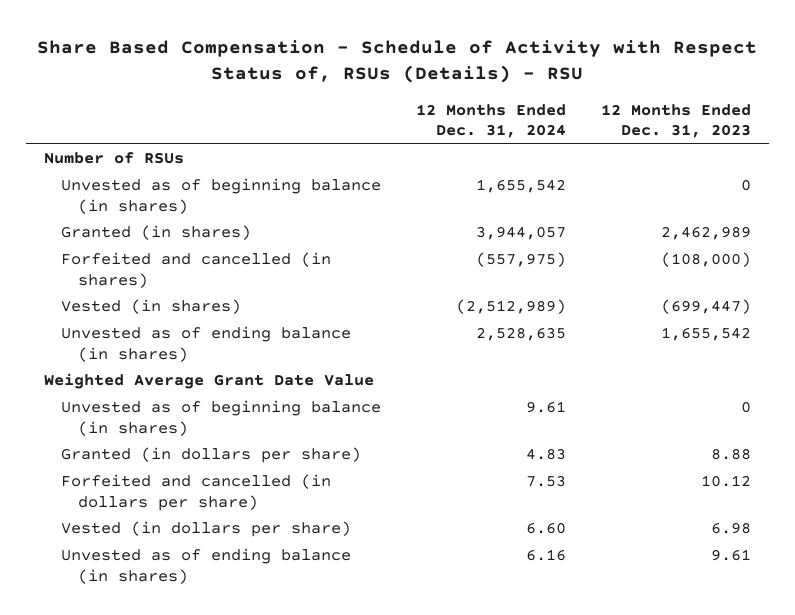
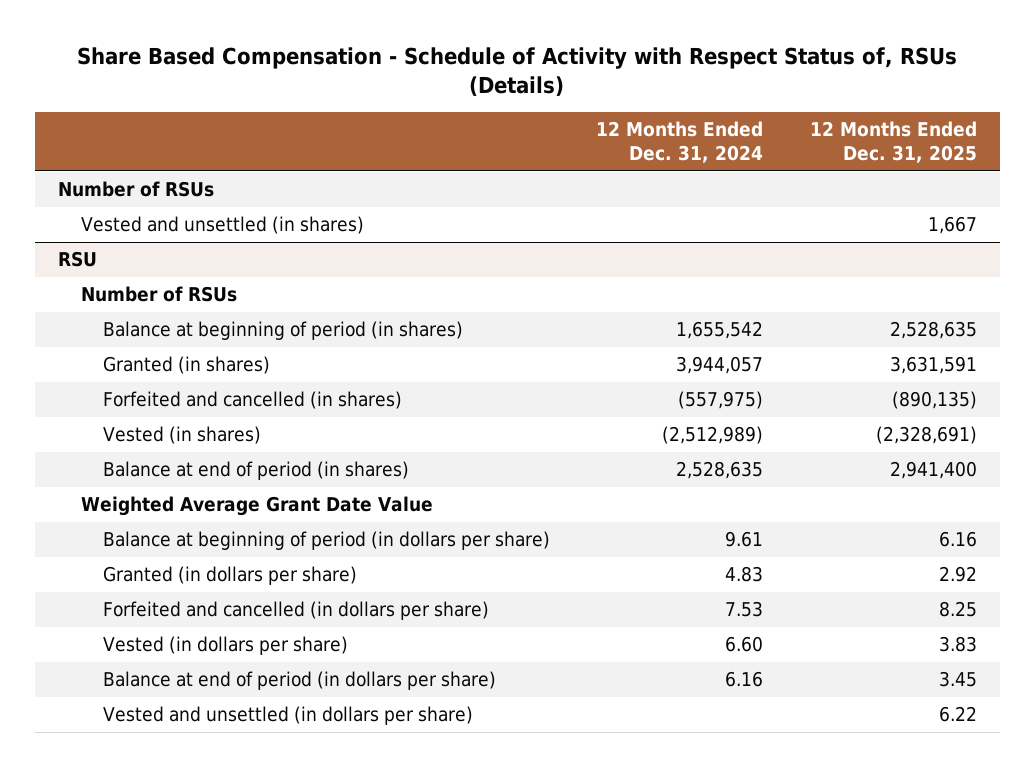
[37,39,758,84] Share Based Compensation - Schedule of Activity with Respect Status of, RSUs (Details) - RSU -> [77,47,958,97] Share Based Compensation - Schedule of Activity with Respect Status of, RSUs (Details)
[601,103,752,139] 12 Months Ended Dec. 31, 2023 -> none
none -> [809,121,977,164] 12 Months Ended Dec. 31, 2025
none -> [80,216,364,235] Vested and unsettled (in shares)
none -> [58,251,98,268] RSU
none -> [80,286,237,303] Number of RSUs
[60,178,381,214] Unvested as of beginning balance (in shares) -> [103,321,464,341] Balance at beginning of period (in shares)
[60,326,351,362] Unvested as of ending balance (in shares) -> [103,461,410,481] Balance at end of period (in shares)
[60,400,381,436] Unvested as of beginning balance (in shares) -> [103,531,551,551] Balance at beginning of period (in dollars per share)
[60,548,351,584] Unvested as of ending balance (in shares) -> [103,671,497,691] Balance at end of period (in dollars per share)
none -> [103,706,474,726] Vested and unsettled (in dollars per share)

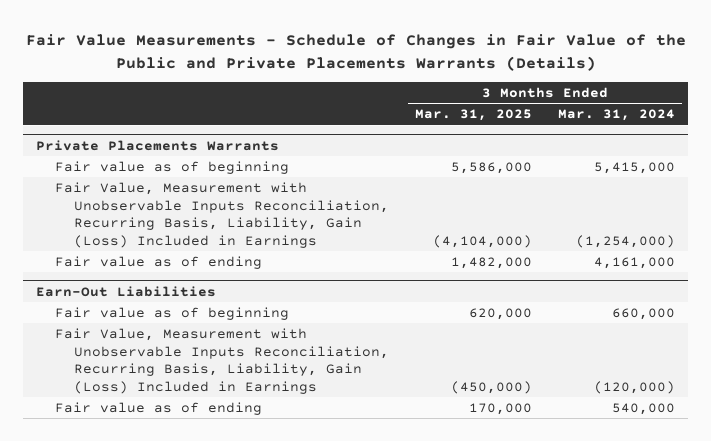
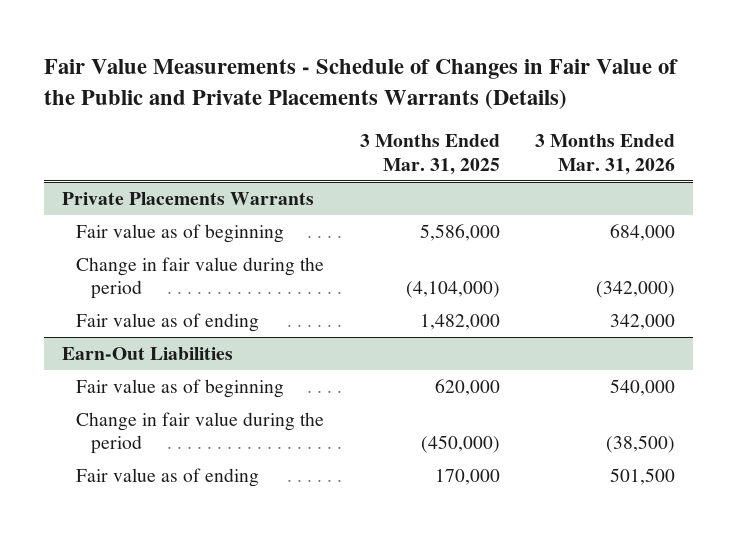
[558,109,676,122] Mar. 31, 2024 -> none
none -> [535,134,676,175] 3 Months Ended Mar. 31, 2026
[54,181,389,248] Fair Value, Measurement with Unobservable Inputs Reconciliation, Recurring Basis, Liability, Gain (Loss) Included in Earnings -> [76,256,325,300] Change in fair value during the period
[54,327,389,394] Fair Value, Measurement with Unobservable Inputs Reconciliation, Recurring Basis, Liability, Gain (Loss) Included in Earnings -> [76,411,325,455] Change in fair value during the period

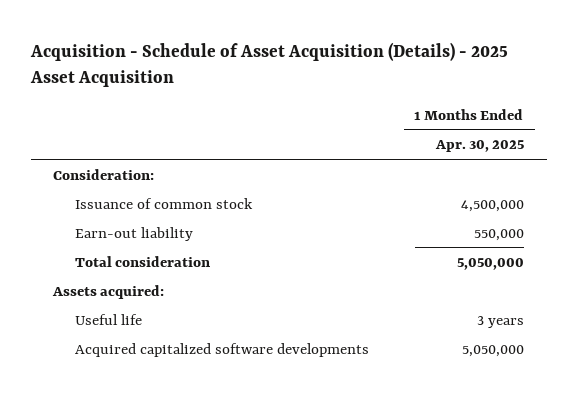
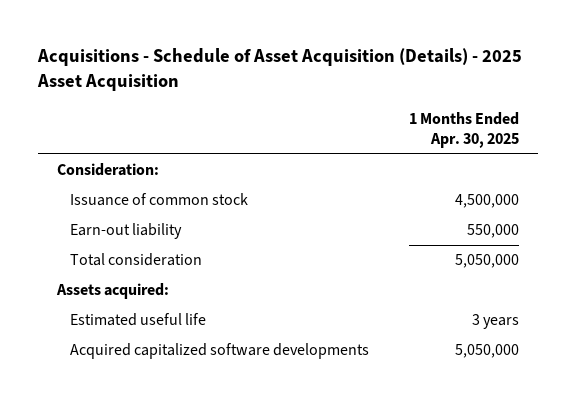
[29,42,508,88] Acquisition - Schedule of Asset Acquisition (Details) - 2025 Asset Acquisition -> [36,48,522,92] Acquisitions - Schedule of Asset Acquisition (Details) - 2025 Asset Acquisition
[75,313,143,325] Useful life -> [69,313,206,327] Estimated useful life

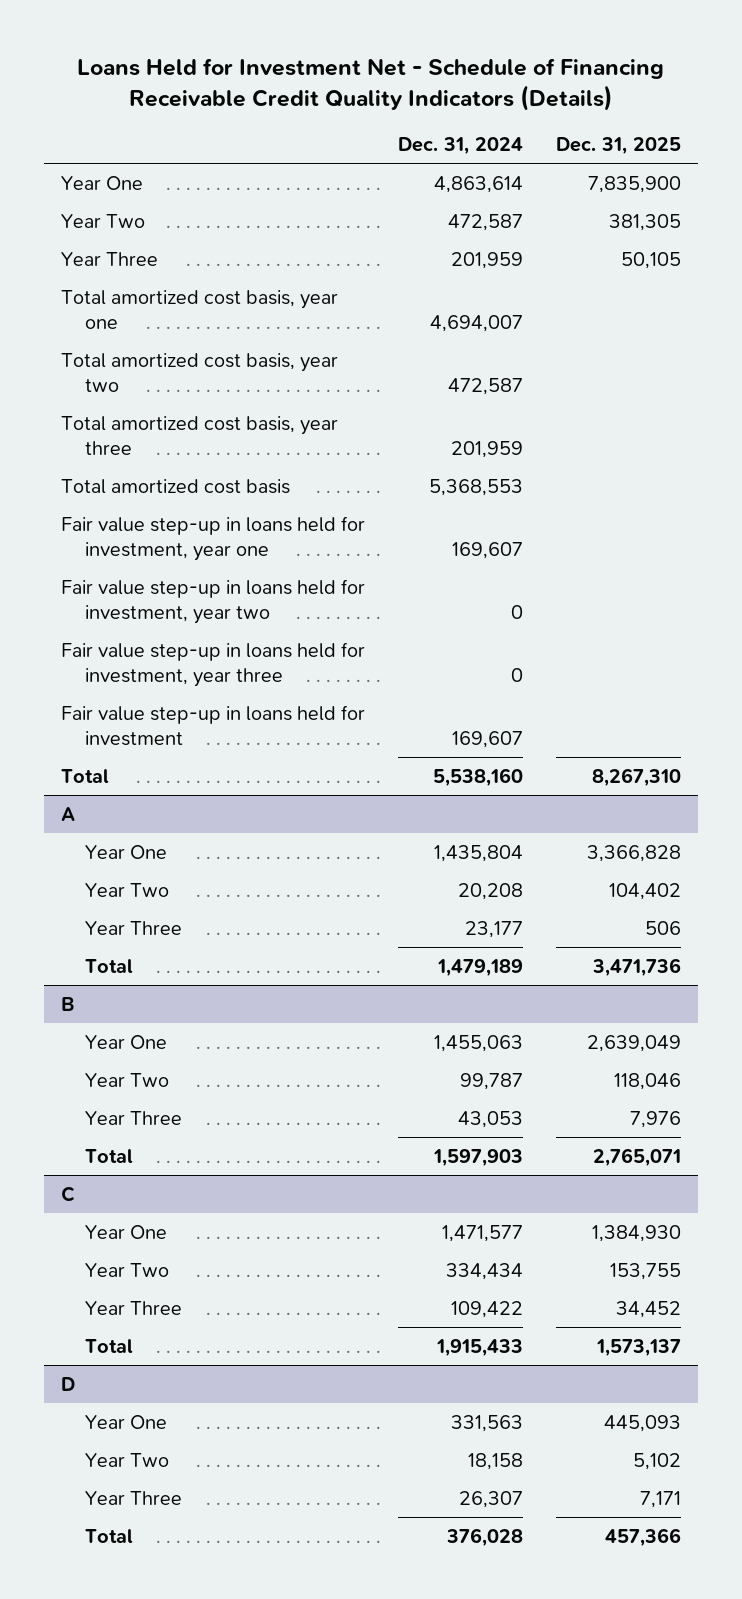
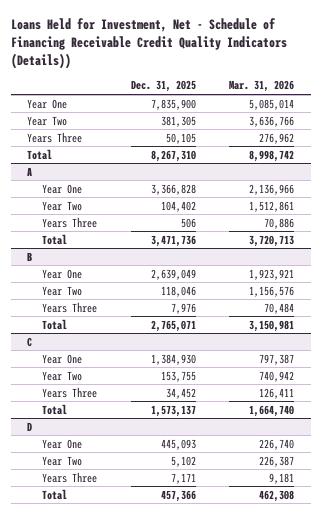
[76,58,664,111] Loans Held for Investment Net - Schedule of Financing Receivable Credit Quality Indicators (Details) -> [10,17,287,69] Loans Held for Investment, Net - Schedule of Financing Receivable Credit Quality Indicators (Details))
[397,137,523,156] Dec. 31, 2024 -> none
none -> [228,80,294,93] Mar. 31, 2026
[60,289,338,329] Total amortized cost basis, year one -> none
[60,352,338,392] Total amortized cost basis, year two -> none
[60,415,338,455] Total amortized cost basis, year three -> none
[60,478,290,494] Total amortized cost basis -> none
[60,515,365,561] Fair value step-up in loans held for investment, year one -> none
[60,578,365,624] Fair value step-up in loans held for investment, year two -> none
[60,641,365,687] Fair value step-up in loans held for investment, year three -> none
[60,704,365,746] Fair value step-up in loans held for investment -> none
[60,251,158,266] Year Three -> [27,131,83,143] Years Three
[84,920,182,935] Year Three -> [42,216,98,228] Years Three
[84,1110,182,1125] Year Three -> [42,301,98,313] Years Three
[84,1300,182,1315] Year Three -> [42,386,98,398] Years Three
[84,1490,182,1505] Year Three -> [42,471,98,483] Years Three

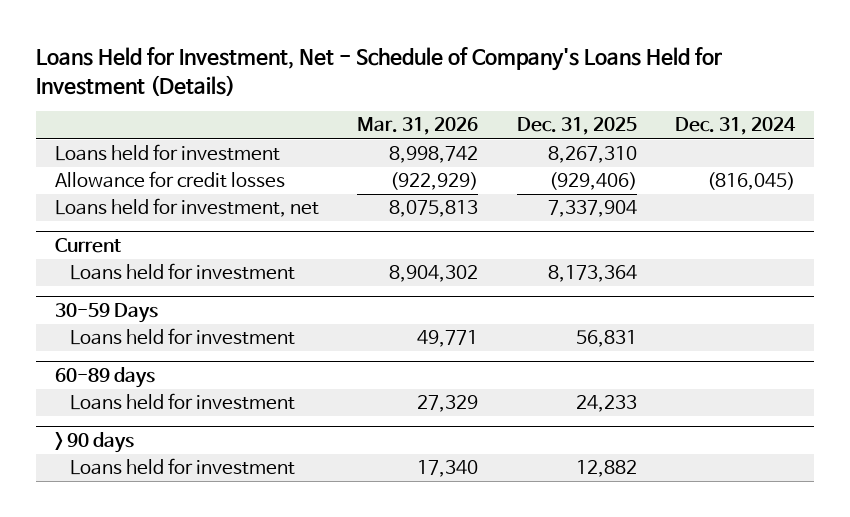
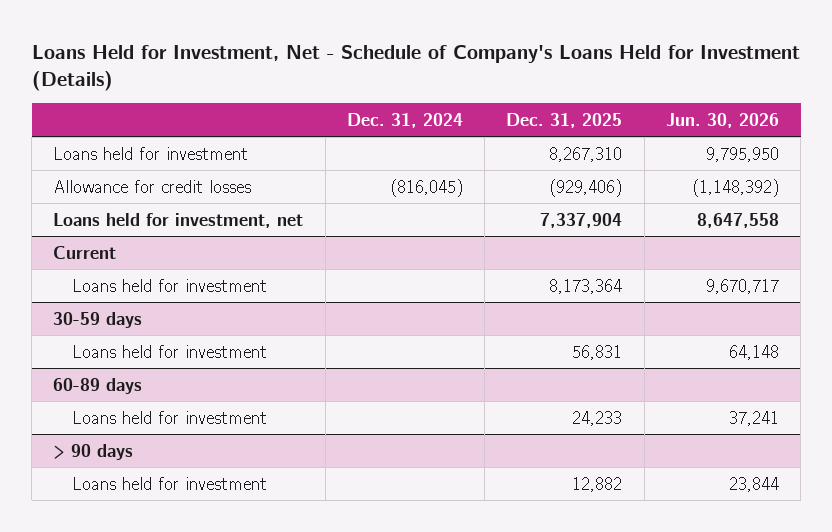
[357,117,479,136] Mar. 31, 2026 -> none
none -> [665,112,779,128] Jun. 30, 2026
[55,302,159,323] 30-59 Days -> [53,311,143,328] 30-59 days

